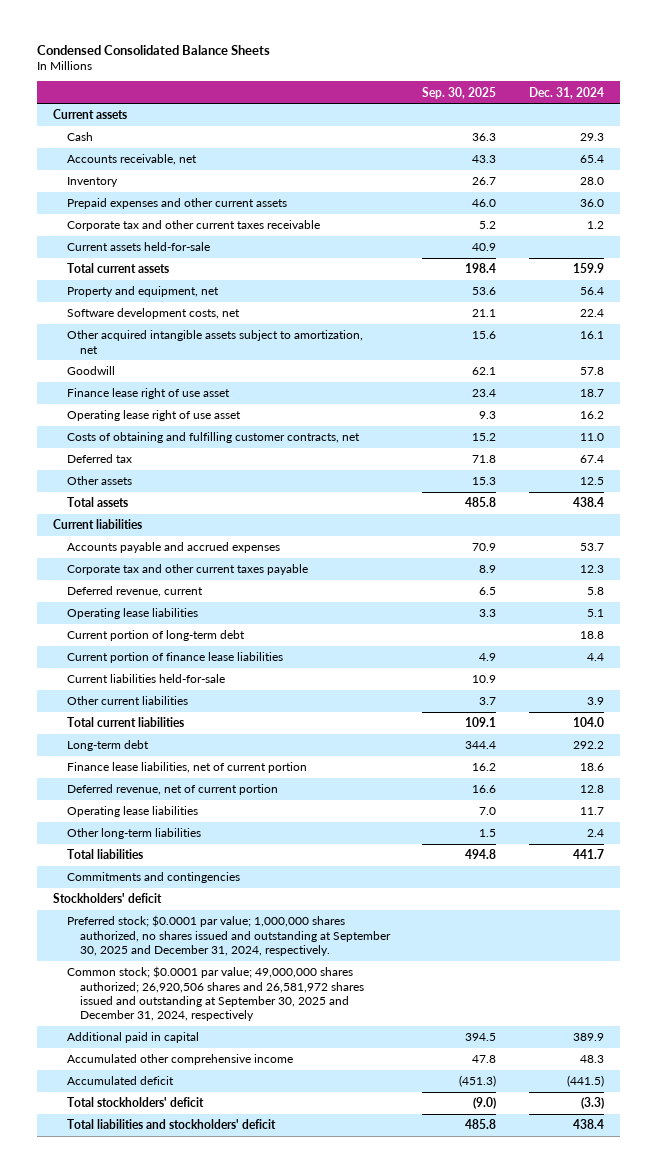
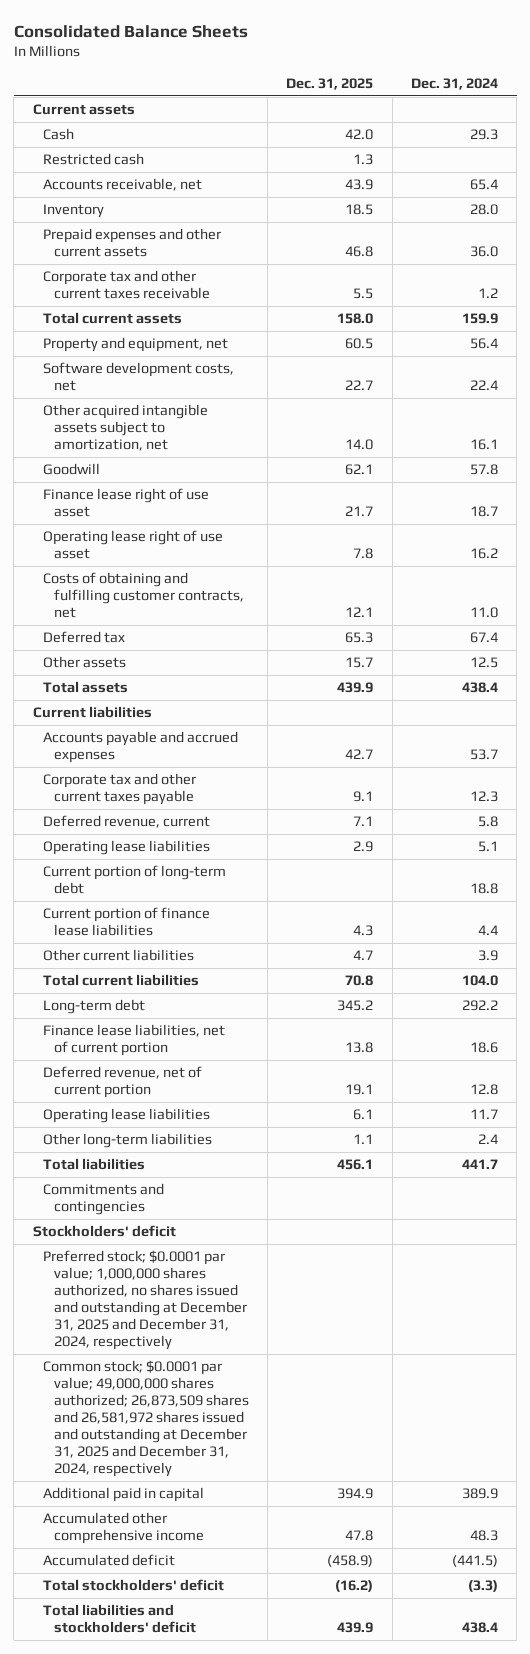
[36,44,270,55] Condensed Consolidated Balance Sheets -> [13,24,248,38] Consolidated Balance Sheets
[422,86,497,99] Sep. 30, 2025 -> none
none -> [286,78,374,91] Dec. 31, 2025
none -> [43,153,145,166] Restricted cash
[66,242,210,252] Current assets held-for-sale -> none
[66,674,225,684] Current liabilities held-for-sale -> none
[66,915,392,957] Preferred stock; $0.0001 par value; 1,000,000 shares authorized, no shares issued and outstanding at September 30, 2025 and December 31, 2024, respectively. -> [43,1250,247,1351] Preferred stock; $0.0001 par value; 1,000,000 shares authorized, no shares issued and outstanding at December 31, 2025 and December 31, 2024, respectively
[66,966,365,1022] Common stock; $0.0001 par value; 49,000,000 shares authorized; 26,920,506 shares and 26,581,972 shares issued and outstanding at September 30, 2025 and December 31, 2024, respectively -> [43,1360,249,1478] Common stock; $0.0001 par value; 49,000,000 shares authorized; 26,873,509 shares and 26,581,972 shares issued and outstanding at December 31, 2025 and December 31, 2024, respectively

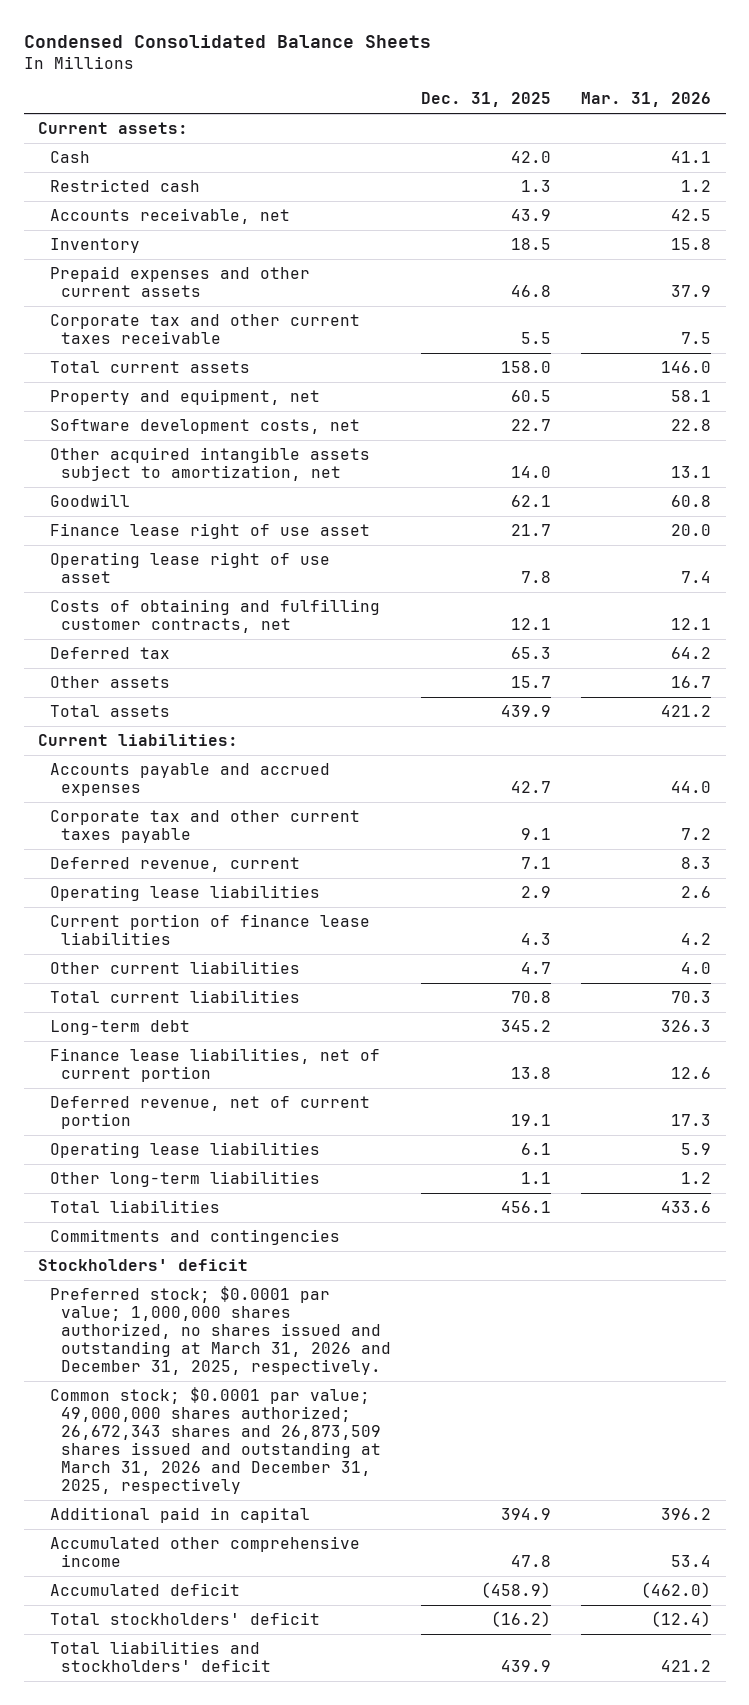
[13,24,248,38] Consolidated Balance Sheets -> [23,34,431,48] Condensed Consolidated Balance Sheets
[410,78,498,91] Dec. 31, 2024 -> none
none -> [580,92,711,108] Mar. 31, 2026
[32,104,135,116] Current assets -> [38,122,189,135] Current assets:
[32,706,152,719] Current liabilities -> [38,734,239,747] Current liabilities:
[43,865,227,895] Current portion of long-term debt -> none
[43,1250,247,1351] Preferred stock; $0.0001 par value; 1,000,000 shares authorized, no shares issued and outstanding at December 31, 2025 and December 31, 2024, respectively -> [49,1286,392,1375] Preferred stock; $0.0001 par value; 1,000,000 shares authorized, no shares issued and outstanding at March 31, 2026 and December 31, 2025, respectively.
[43,1360,249,1478] Common stock; $0.0001 par value; 49,000,000 shares authorized; 26,873,509 shares and 26,581,972 shares issued and outstanding at December 31, 2025 and December 31, 2024, respectively -> [49,1387,382,1494] Common stock; $0.0001 par value; 49,000,000 shares authorized; 26,672,343 shares and 26,873,509 shares issued and outstanding at March 31, 2026 and December 31, 2025, respectively

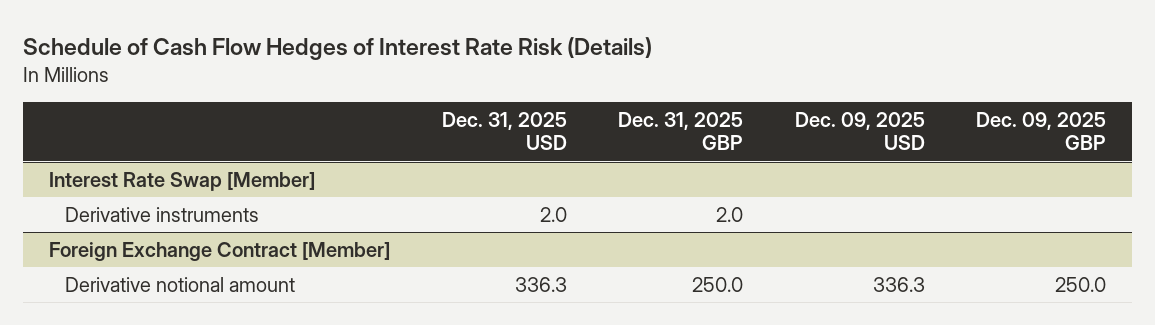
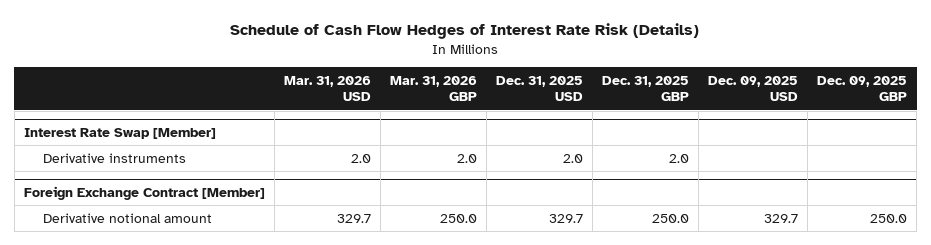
none -> [283,76,371,102] Mar. 31, 2026 USD
none -> [389,76,477,102] Mar. 31, 2026 GBP
[514,276,567,292] 336.3 -> [548,213,583,223] 329.7
[872,276,925,292] 336.3 -> [764,213,799,223] 329.7

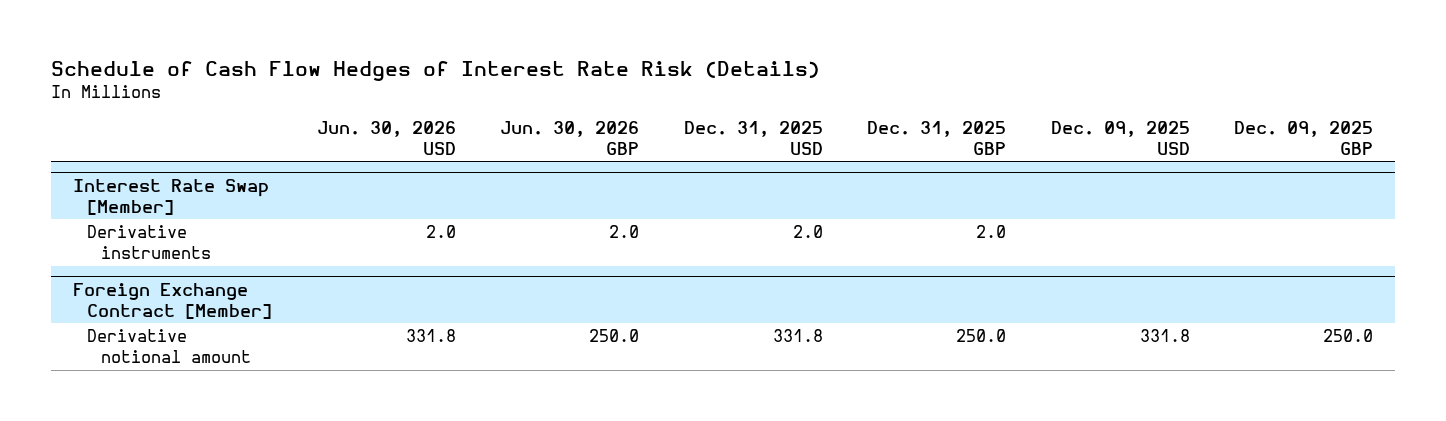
[283,76,371,102] Mar. 31, 2026 USD -> none
[389,76,477,102] Mar. 31, 2026 GBP -> none
none -> [316,120,456,155] Jun. 30, 2026 USD
none -> [500,120,640,155] Jun. 30, 2026 GBP
[548,213,583,223] 329.7 -> [772,329,823,343] 331.8
[764,213,799,223] 329.7 -> [1139,329,1190,343] 331.8

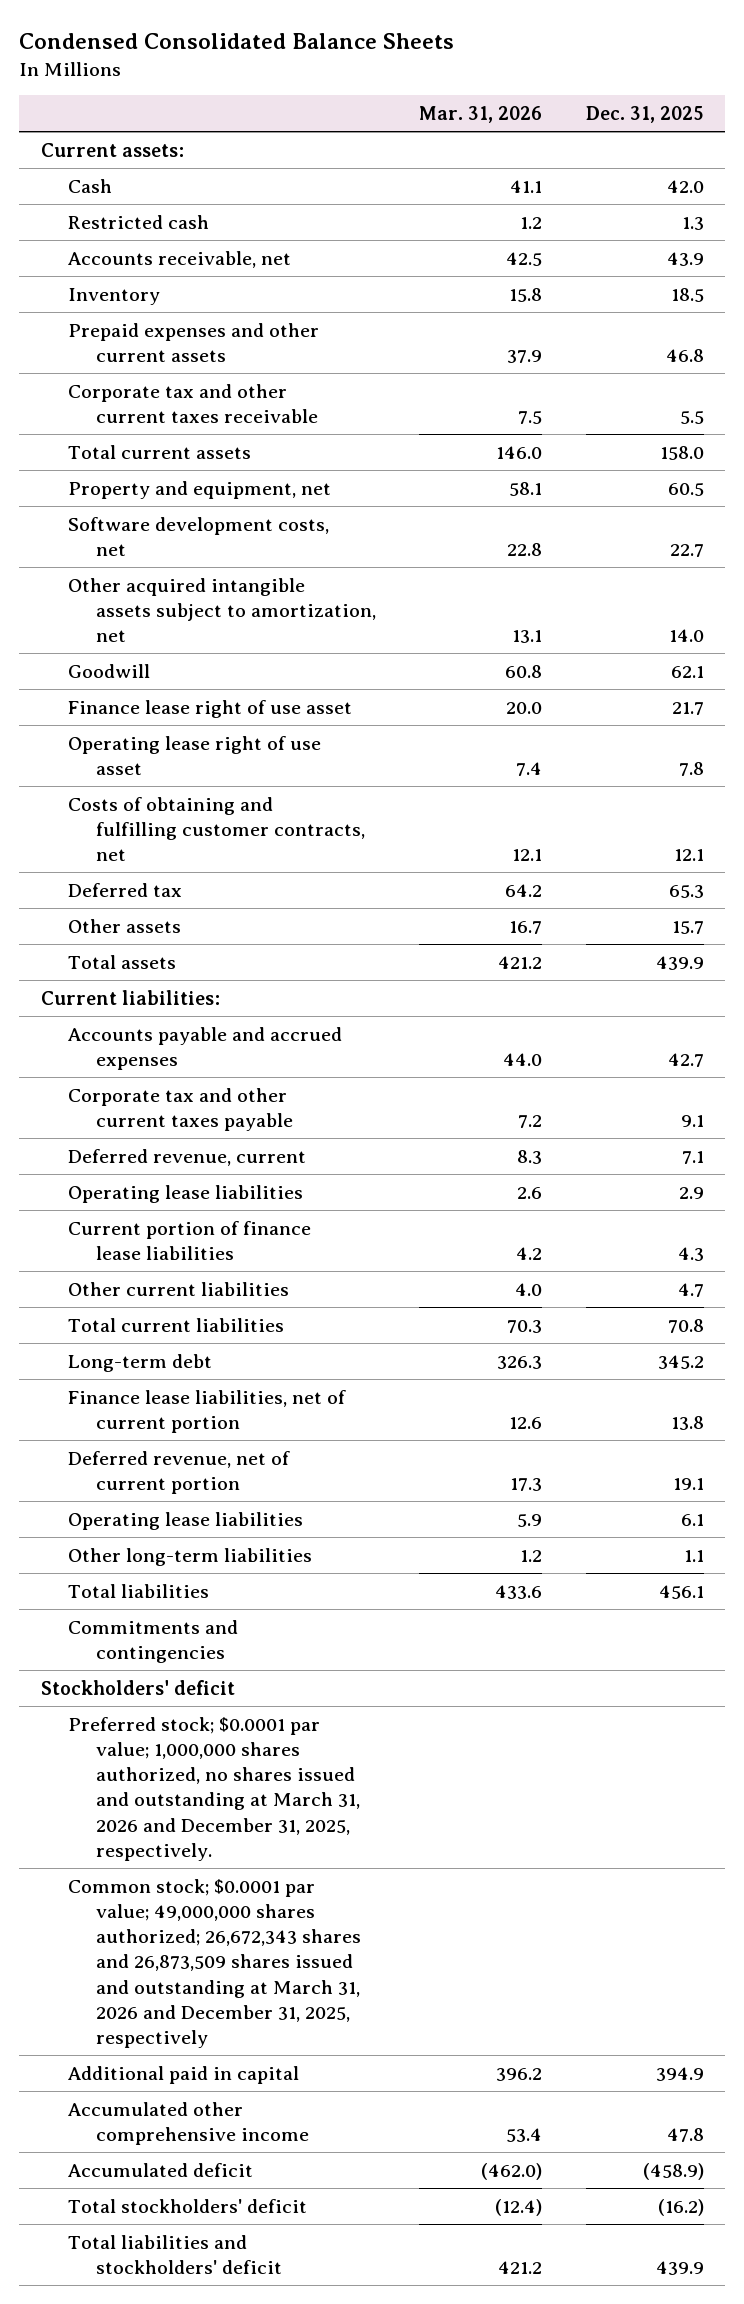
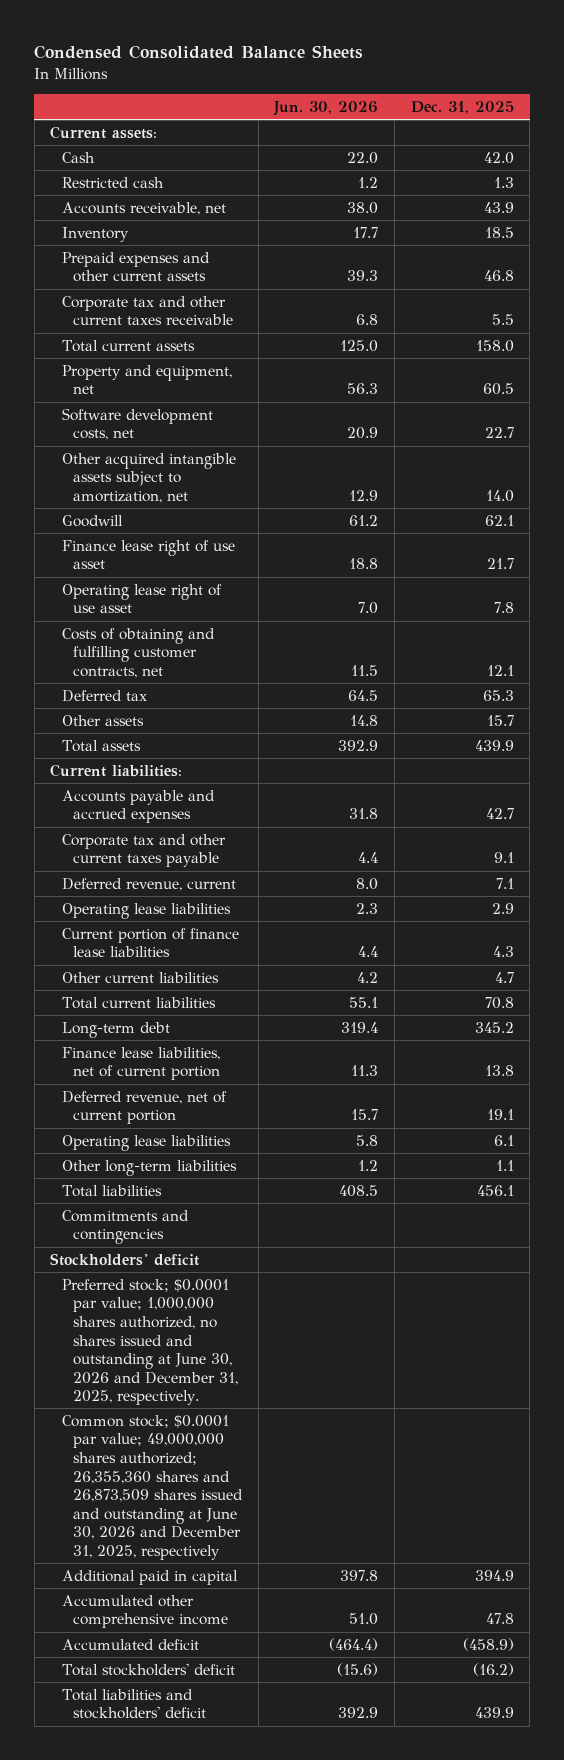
[419,105,543,123] Mar. 31, 2026 -> none
none -> [273,100,379,116] Jun. 30, 2026
[68,1716,361,1861] Preferred stock; $0.0001 par value; 1,000,000 shares authorized, no shares issued and outstanding at March 31, 2026 and December 31, 2025, respectively. -> [61,1278,239,1406] Preferred stock; $0.0001 par value; 1,000,000 shares authorized, no shares issued and outstanding at June 30, 2026 and December 31, 2025, respectively.
[68,1878,362,2048] Common stock; $0.0001 par value; 49,000,000 shares authorized; 26,672,343 shares and 26,873,509 shares issued and outstanding at March 31, 2026 and December 31, 2025, respectively -> [61,1414,244,1560] Common stock; $0.0001 par value; 49,000,000 shares authorized; 26,355,360 shares and 26,873,509 shares issued and outstanding at June 30, 2026 and December 31, 2025, respectively

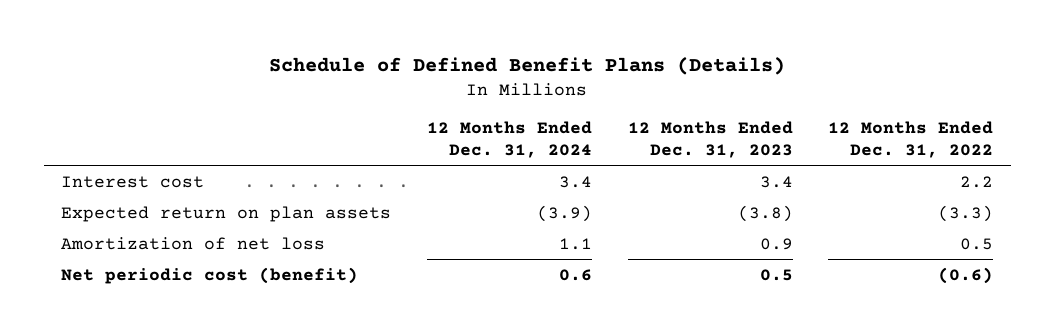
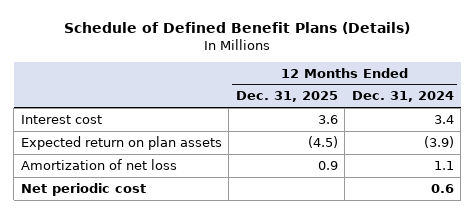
[627,121,793,158] 12 Months Ended Dec. 31, 2023 -> none
[828,121,994,158] 12 Months Ended Dec. 31, 2022 -> none
none -> [235,91,338,103] Dec. 31, 2025
[61,266,359,284] Net periodic cost (benefit) -> [20,182,146,196] Net periodic cost

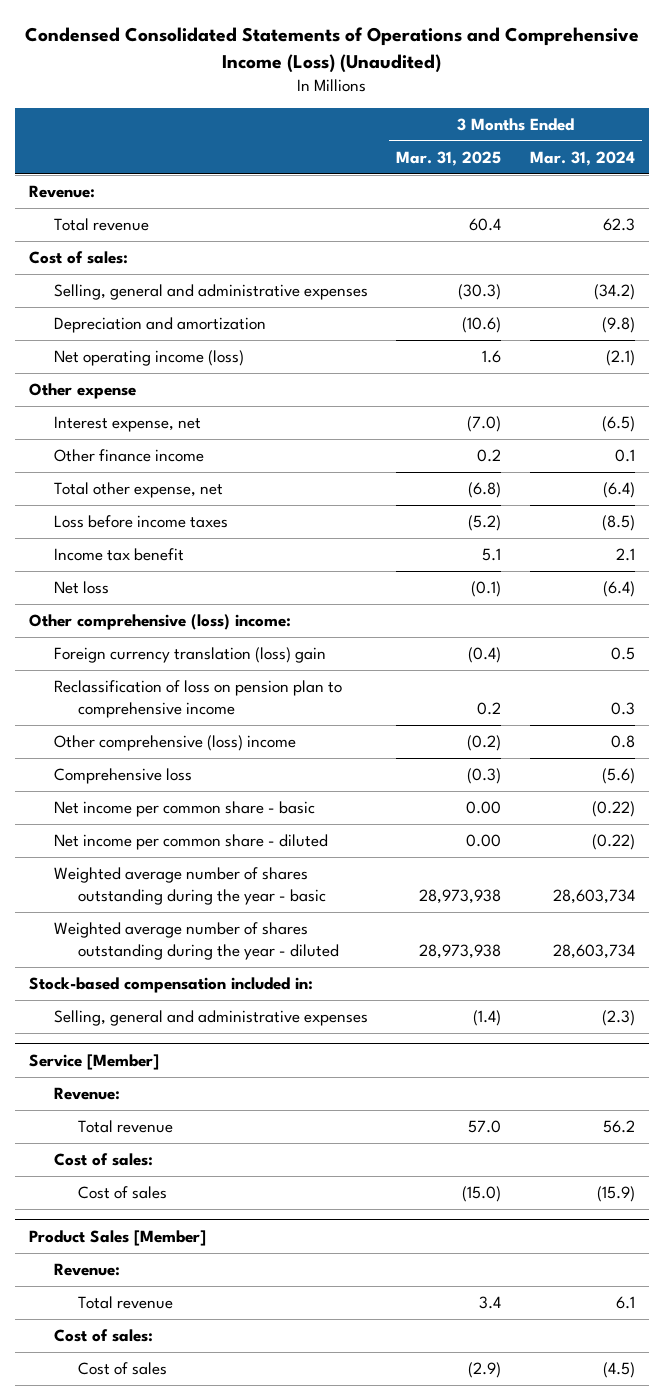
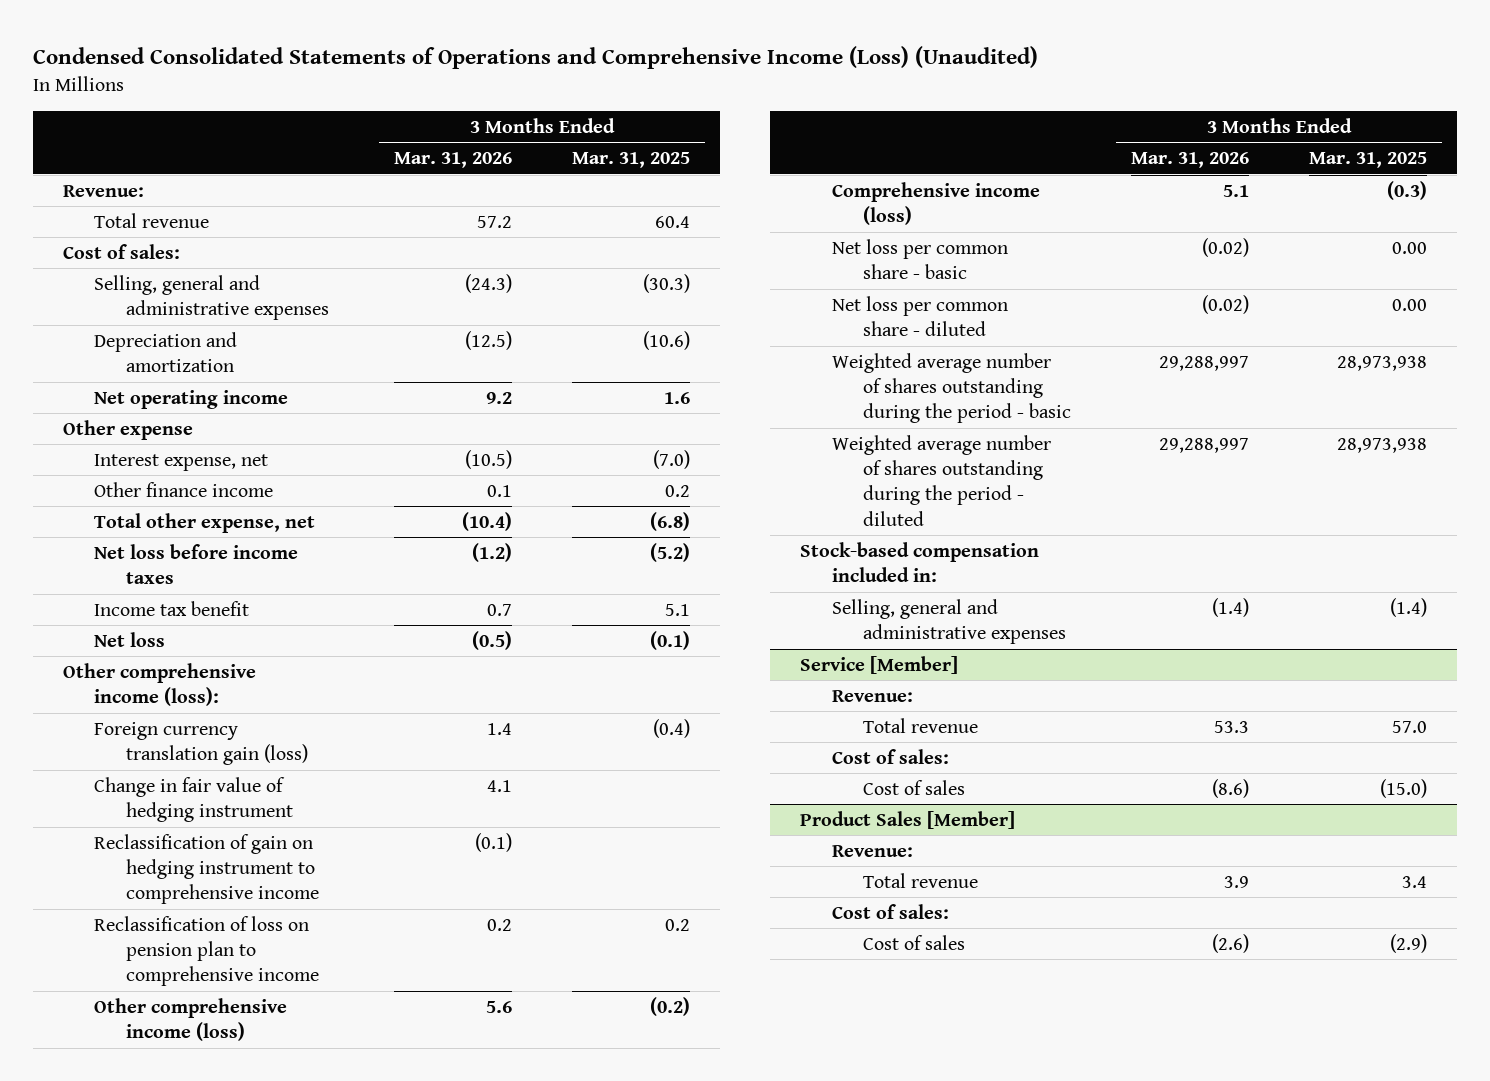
[530,150,636,166] Mar. 31, 2024 -> none
none -> [393,152,512,169] Mar. 31, 2026
[53,350,244,367] Net operating income (loss) -> [94,389,289,409] Net operating income
[53,515,228,529] Loss before income taxes -> [94,543,299,585] Net loss before income taxes
[29,614,292,631] Other comprehensive (loss) income: -> [62,662,256,707] Other comprehensive income (loss):
[53,647,326,664] Foreign currency translation (loss) gain -> [94,721,308,766] Foreign currency translation gain (loss)
none -> [94,776,293,823] Change in fair value of hedging instrument
none -> [94,833,319,905] Reclassification of gain on hedging instrument to comprehensive income
[53,735,296,752] Other comprehensive (loss) income -> [94,997,288,1042] Other comprehensive income (loss)
[53,768,192,785] Comprehensive loss -> [831,181,1040,226] Comprehensive income (loss)
[53,801,315,818] Net income per common share - basic -> [831,238,1008,280] Net loss per common share - basic
[53,834,328,851] Net income per common share - diluted -> [831,295,1008,337] Net loss per common share - diluted
[53,867,327,905] Weighted average number of shares outstanding during the year - basic -> [831,352,1072,424] Weighted average number of shares outstanding during the period - basic
[53,922,340,960] Weighted average number of shares outstanding during the year - diluted -> [831,434,1051,526] Weighted average number of shares outstanding during the period - diluted

